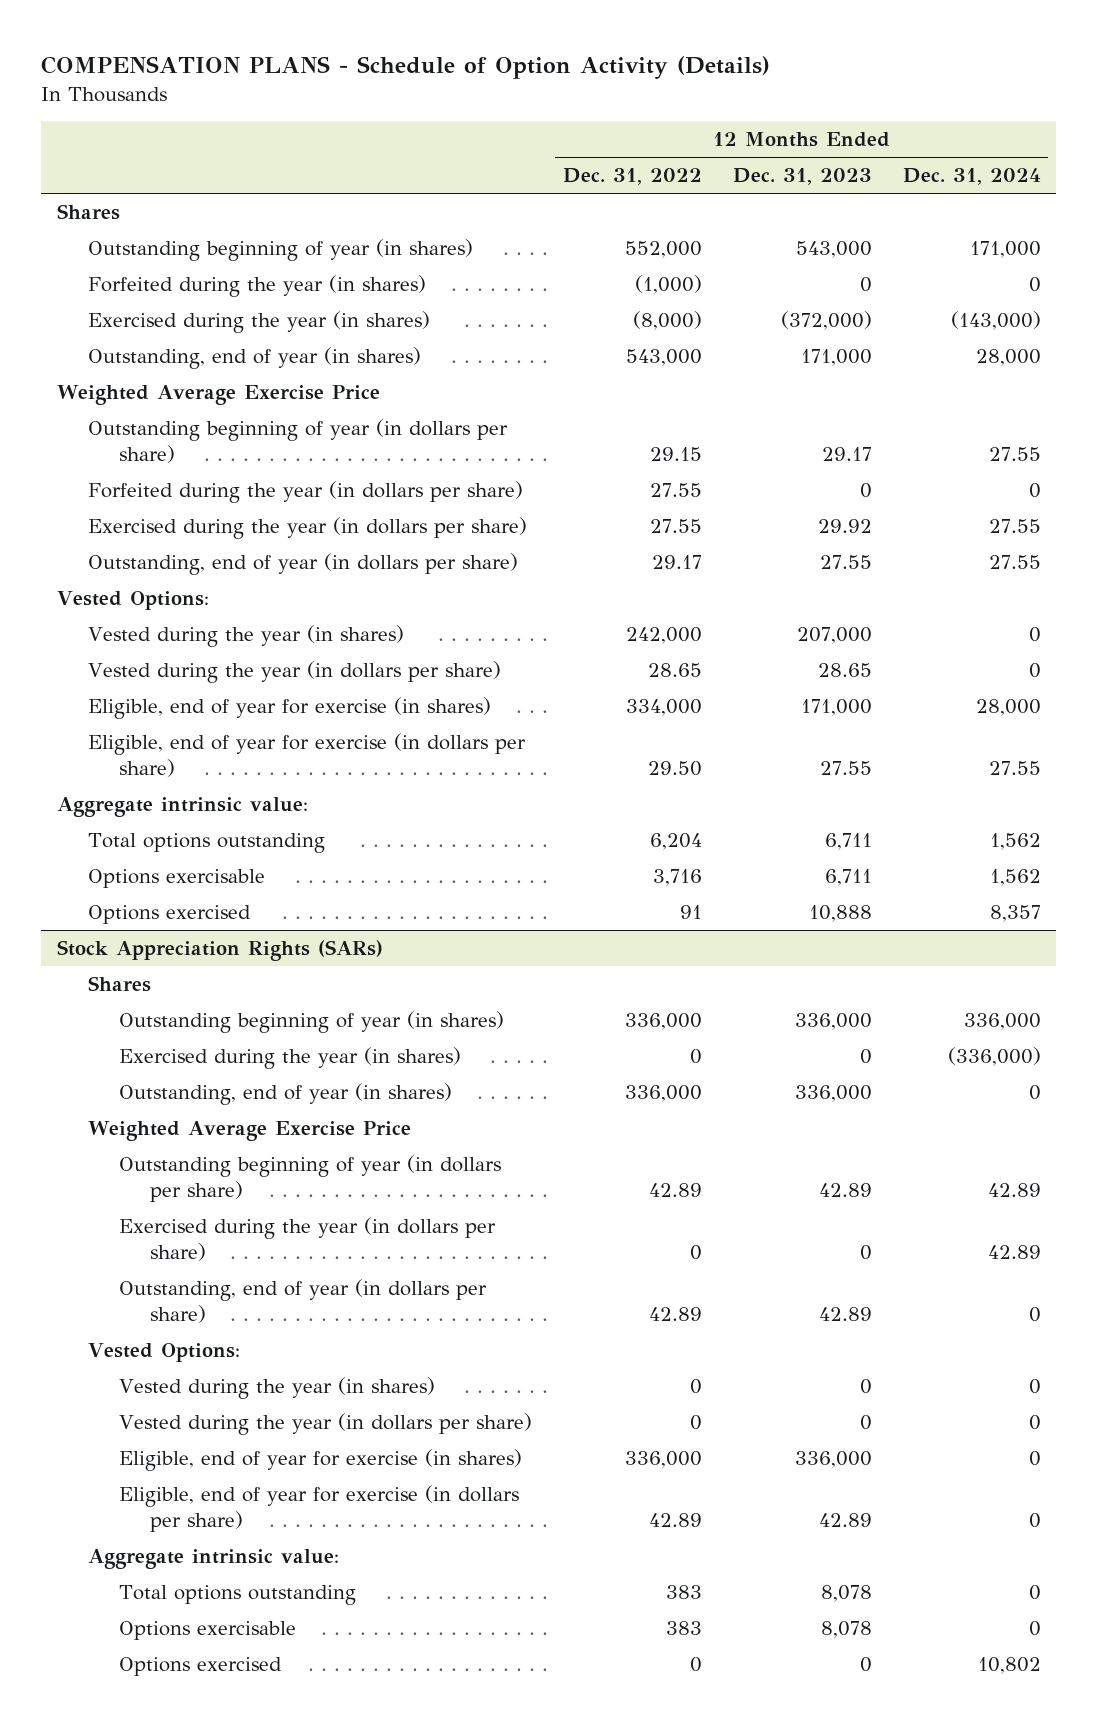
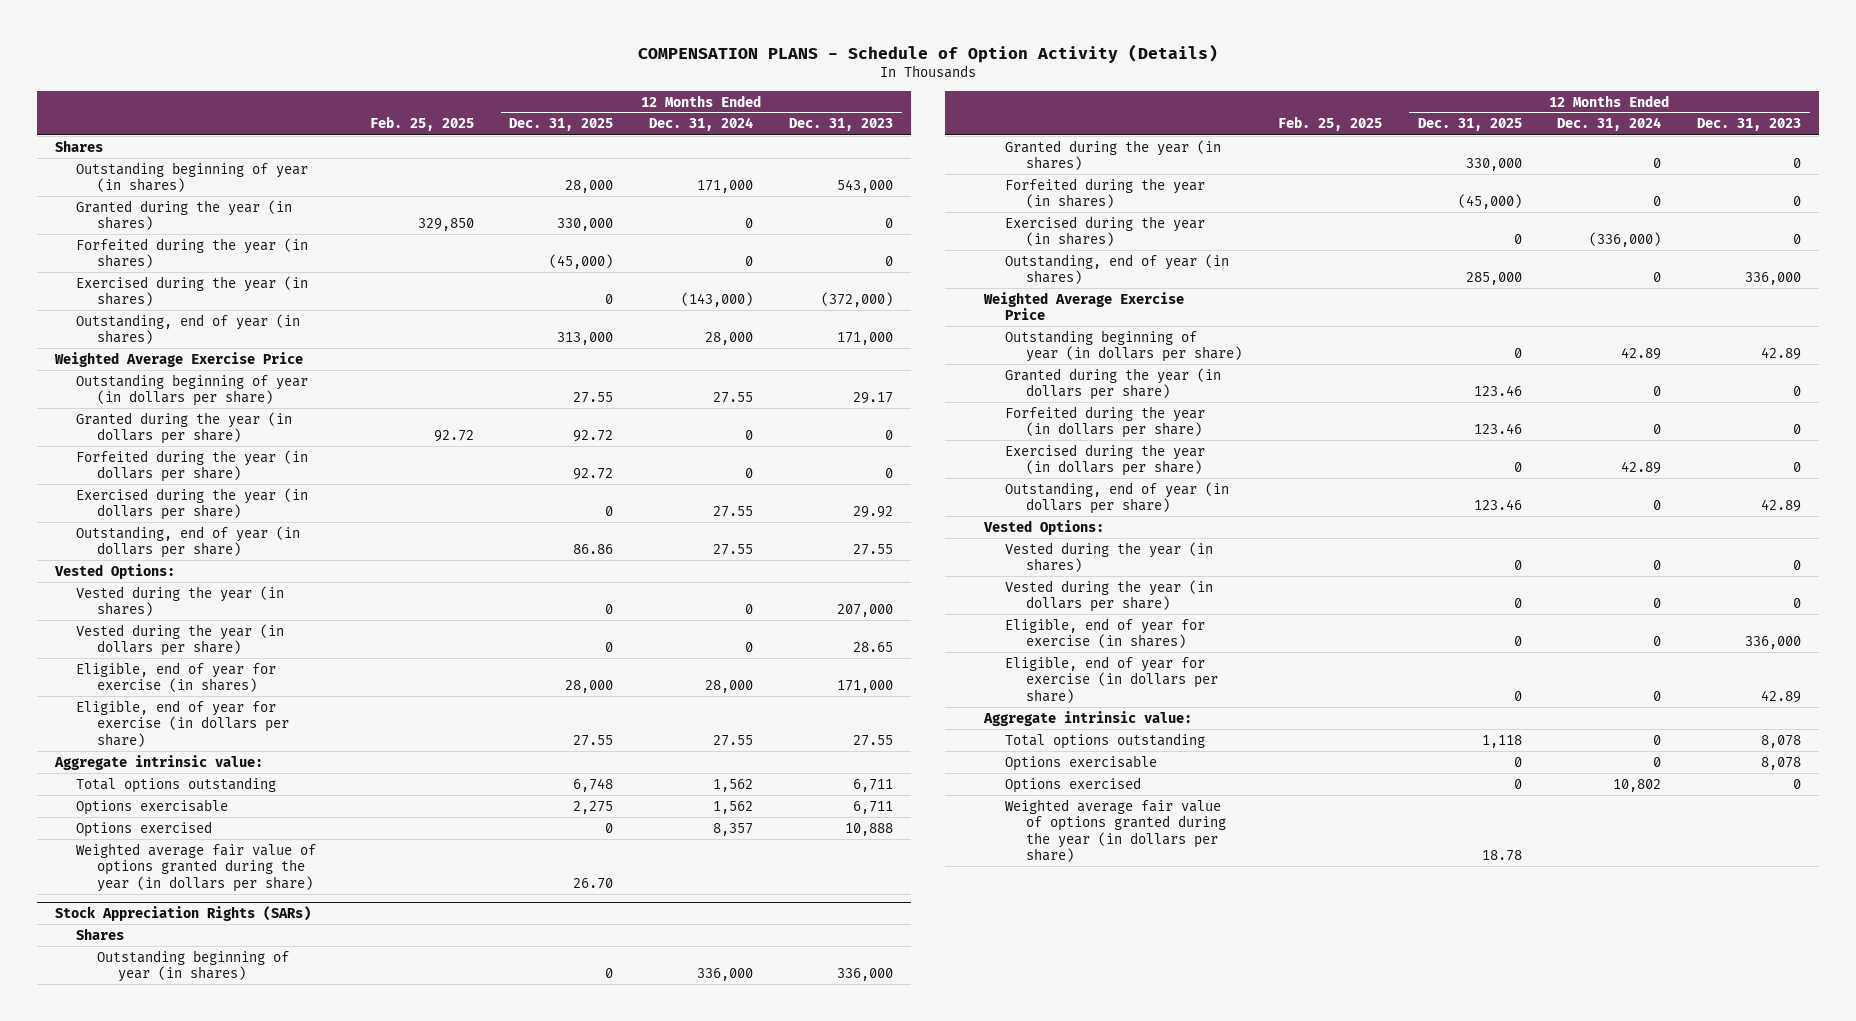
[563,168,703,186] Dec. 31, 2022 -> none
none -> [369,116,474,132] Feb. 25, 2025
none -> [509,118,614,132] Dec. 31, 2025
none -> [76,199,293,231] Granted during the year (in shares)
none -> [76,411,293,445] Granted during the year (in dollars per share)
none -> [76,842,317,892] Weighted average fair value of options granted during the year (in dollars per share)
none -> [1005,139,1222,171] Granted during the year (in shares)
none -> [1005,177,1206,209] Forfeited during the year (in shares)
none -> [1005,367,1222,401] Granted during the year (in dollars per share)
none -> [1005,405,1206,439] Forfeited during the year (in dollars per share)
none -> [1005,798,1227,863] Weighted average fair value of options granted during the year (in dollars per share)

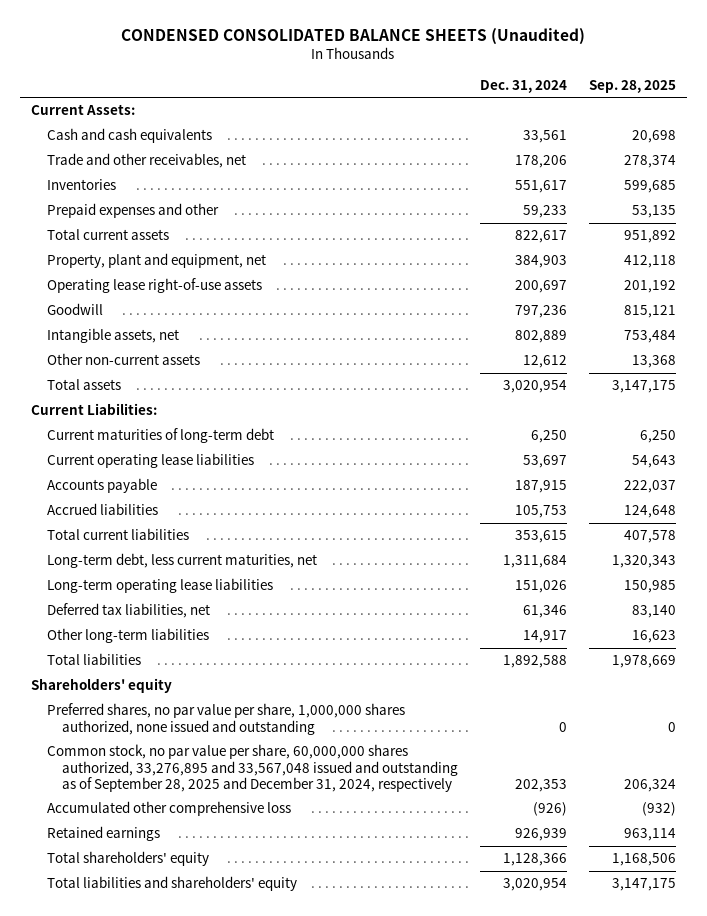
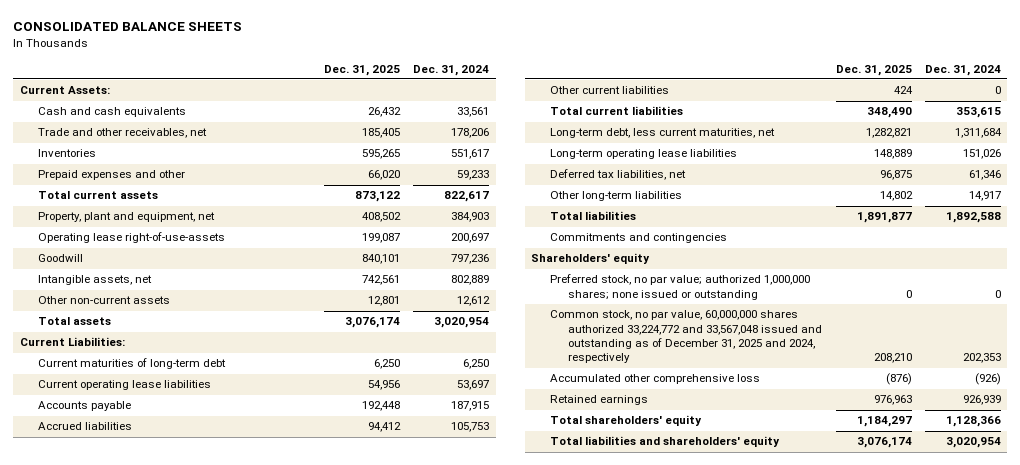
[121,27,586,45] CONDENSED CONSOLIDATED BALANCE SHEETS (Unaudited) -> [12,21,242,31] CONSOLIDATED BALANCE SHEETS
[588,79,676,93] Sep. 28, 2025 -> none
none -> [323,64,400,76] Dec. 31, 2025
[46,278,262,294] Operating lease right-of-use assets -> [38,232,226,244] Operating lease right-of-use-assets
none -> [549,86,669,95] Other current liabilities
none -> [549,233,727,244] Commitments and contingencies
[46,703,405,735] Preferred shares, no par value per share, 1,000,000 shares authorized, none issued and outstanding -> [549,274,810,300] Preferred stock, no par value; authorized 1,000,000 shares; none issued or outstanding
[46,744,459,792] Common stock, no par value per share, 60,000,000 shares authorized, 33,276,895 and 33,567,048 issued and outstanding as of September 28, 2025 and December 31, 2024, respectively -> [549,310,823,364] Common stock, no par value, 60,000,000 shares authorized 33,224,772 and 33,567,048 issued and outstanding as of December 31, 2025 and 2024, respectively

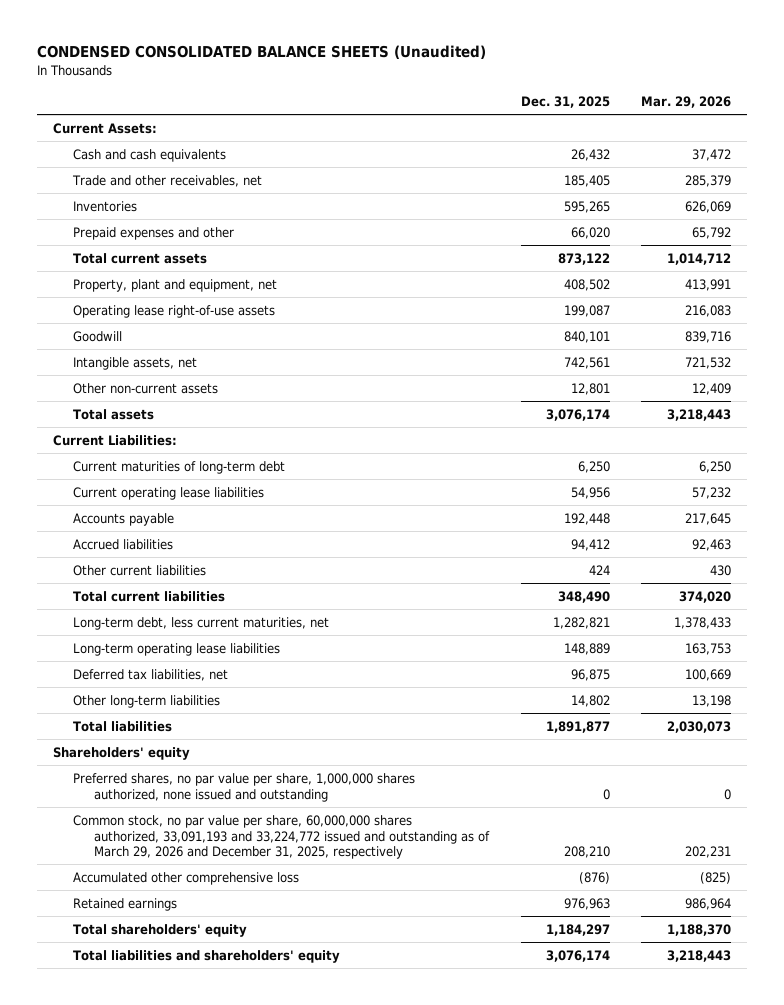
[12,21,242,31] CONSOLIDATED BALANCE SHEETS -> [36,45,486,60] CONDENSED CONSOLIDATED BALANCE SHEETS (Unaudited)
[413,64,490,76] Dec. 31, 2024 -> none
none -> [641,96,732,109] Mar. 29, 2026
[38,232,226,244] Operating lease right-of-use-assets -> [73,304,276,318] Operating lease right-of-use assets
[549,233,727,244] Commitments and contingencies -> none
[549,274,810,300] Preferred stock, no par value; authorized 1,000,000 shares; none issued or outstanding -> [73,772,416,802] Preferred shares, no par value per share, 1,000,000 shares authorized, none issued and outstanding
[549,310,823,364] Common stock, no par value, 60,000,000 shares authorized 33,224,772 and 33,567,048 issued and outstanding as of December 31, 2025 and 2024, respectively -> [73,814,490,860] Common stock, no par value per share, 60,000,000 shares authorized, 33,091,193 and 33,224,772 issued and outstanding as of March 29, 2026 and December 31, 2025, respectively

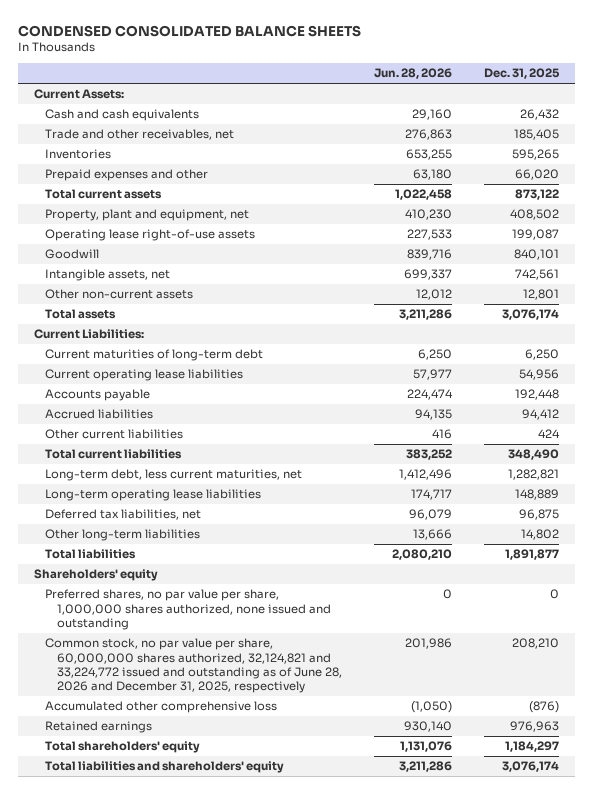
[36,45,486,60] CONDENSED CONSOLIDATED BALANCE SHEETS (Unaudited) -> [17,24,361,37] CONDENSED CONSOLIDATED BALANCE SHEETS
[641,96,732,109] Mar. 29, 2026 -> none
none -> [373,68,452,80] Jun. 28, 2026
[73,814,490,860] Common stock, no par value per share, 60,000,000 shares authorized, 33,091,193 and 33,224,772 issued and outstanding as of March 29, 2026 and December 31, 2025, respectively -> [45,638,342,694] Common stock, no par value per share, 60,000,000 shares authorized, 32,124,821 and 33,224,772 issued and outstanding as of June 28, 2026 and December 31, 2025, respectively

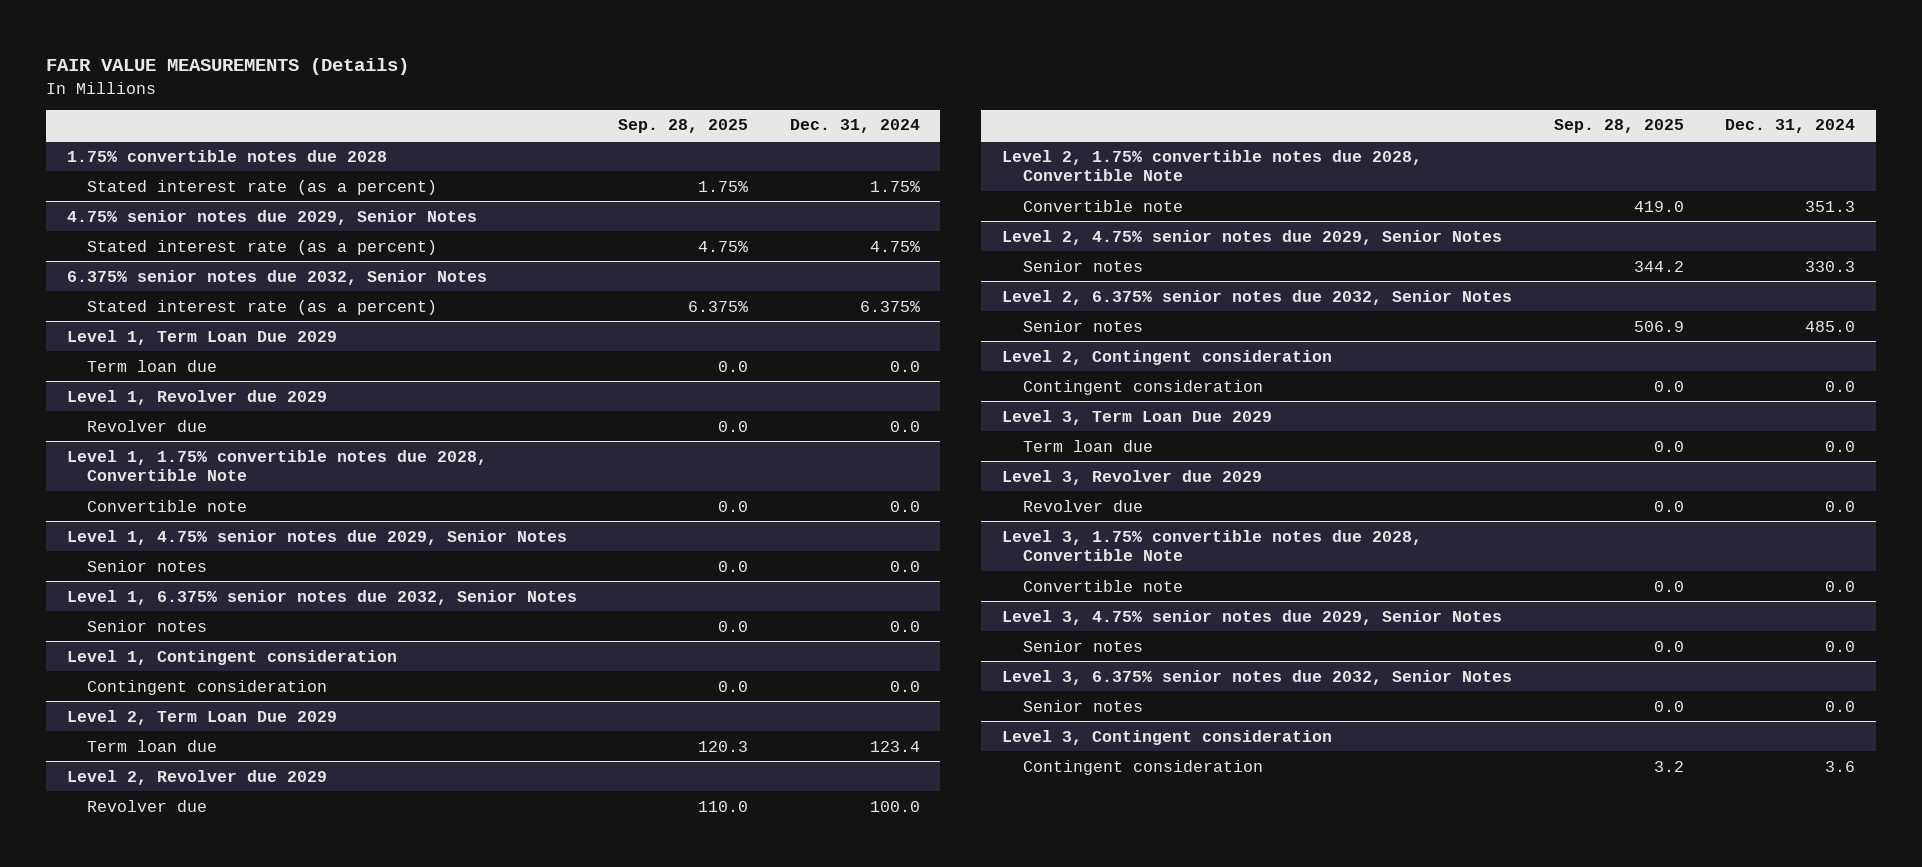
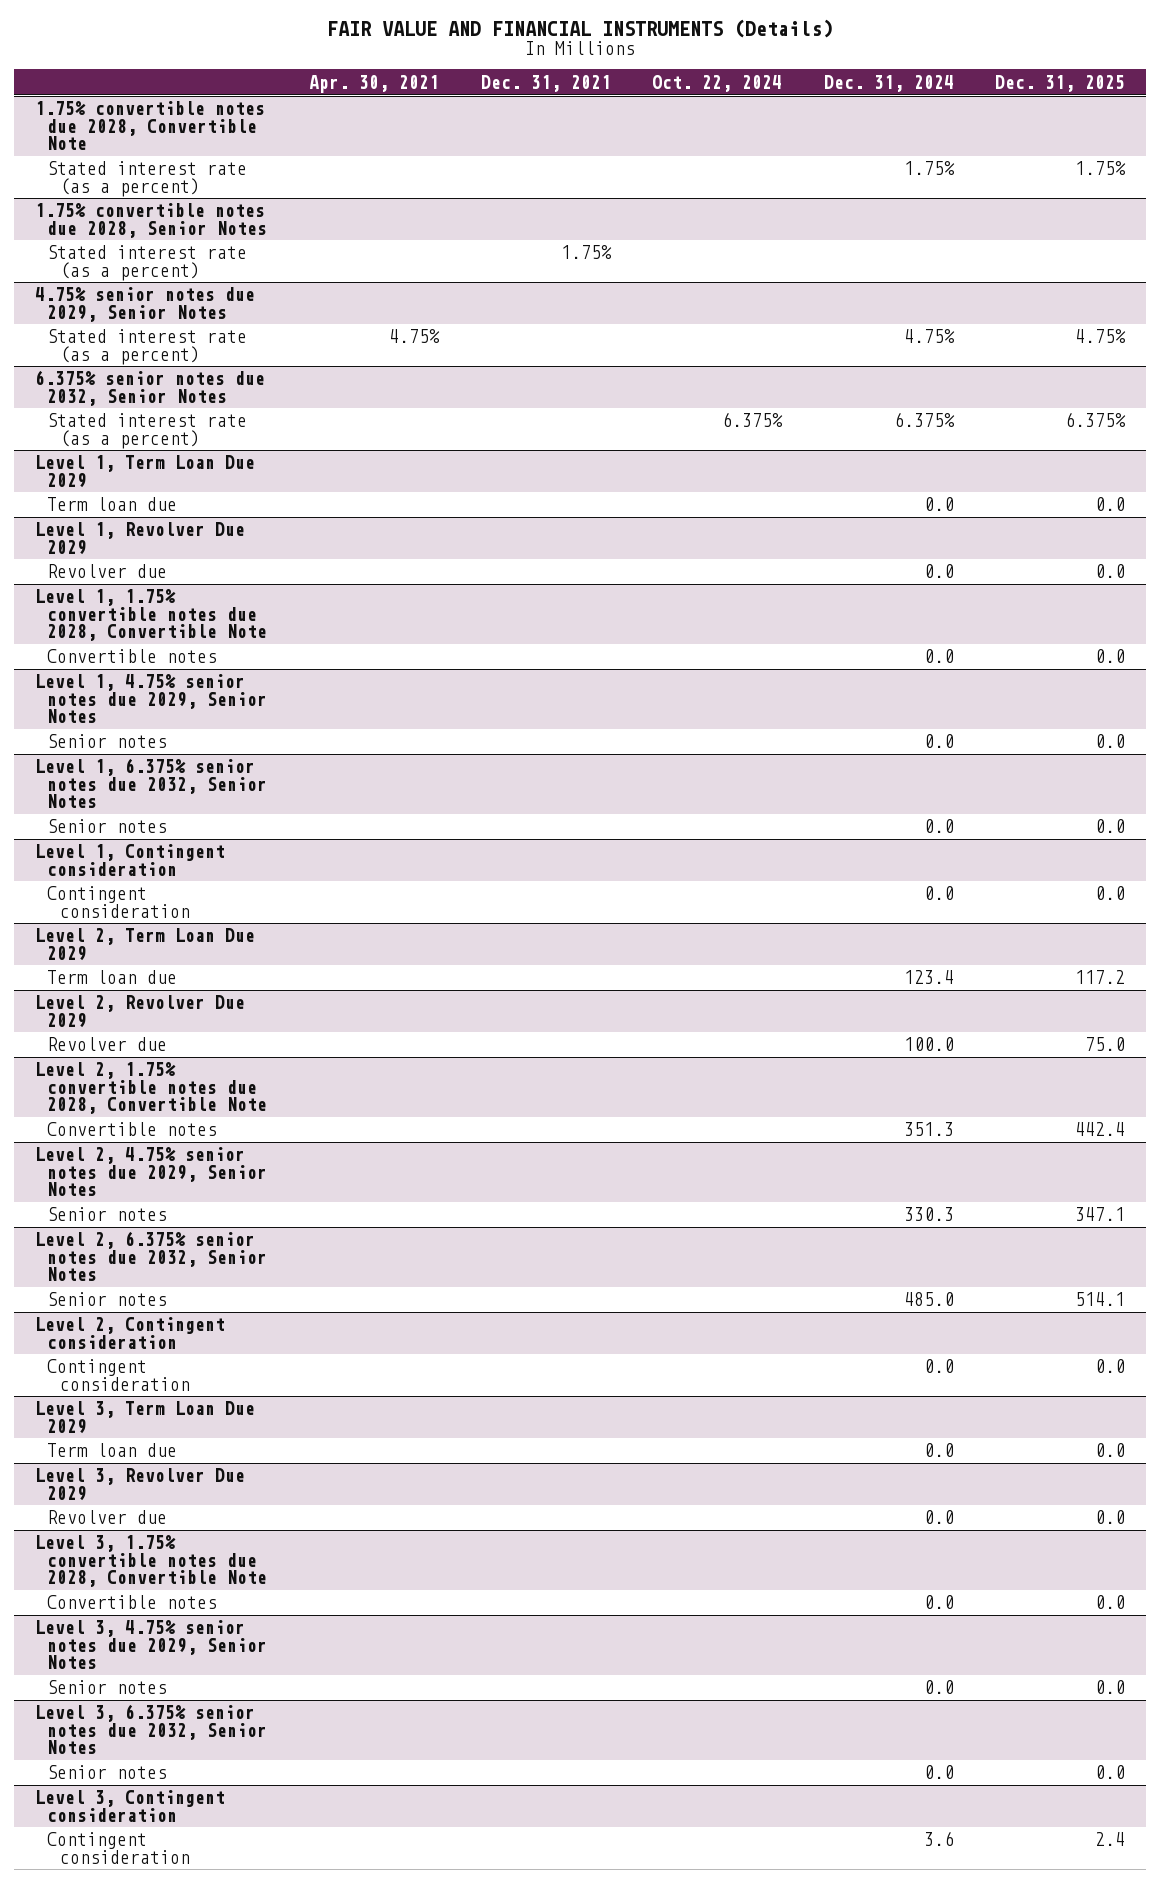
[45,58,409,76] FAIR VALUE MEASUREMENTS (Details) -> [326,18,833,38] FAIR VALUE AND FINANCIAL INSTRUMENTS (Details)
[618,119,749,134] Sep. 28, 2025 -> none
none -> [308,74,439,93] Apr. 30, 2021
none -> [480,74,611,92] Dec. 31, 2021
none -> [652,74,783,92] Oct. 22, 2024
none -> [995,74,1126,92] Dec. 31, 2025
[66,149,387,162] 1.75% convertible notes due 2028 -> [34,101,265,150] 1.75% convertible notes due 2028, Convertible Note
none -> [34,203,268,238] 1.75% convertible notes due 2028, Senior Notes
none -> [47,245,248,281] Stated interest rate (as a percent)
[66,389,327,405] Level 1, Revolver due 2029 -> [34,522,245,555] Level 1, Revolver Due 2029
[87,499,248,512] Convertible note -> [47,649,218,664] Convertible notes
[66,769,327,785] Level 2, Revolver due 2029 -> [34,995,245,1028] Level 2, Revolver Due 2029
[1022,199,1183,212] Convertible note -> [47,1122,218,1137] Convertible notes
[1002,469,1263,485] Level 3, Revolver due 2029 -> [34,1468,245,1501] Level 3, Revolver Due 2029
[1022,579,1183,592] Convertible note -> [47,1595,218,1610] Convertible notes

